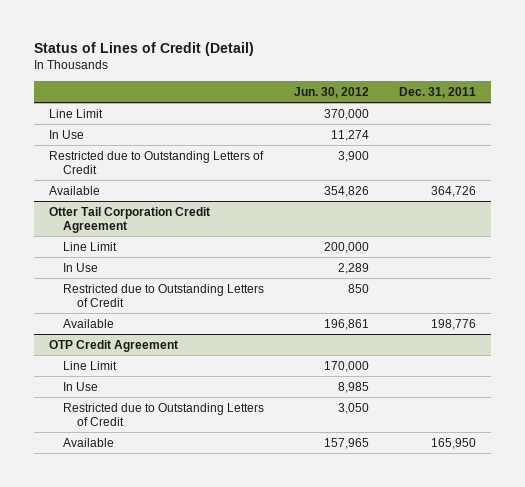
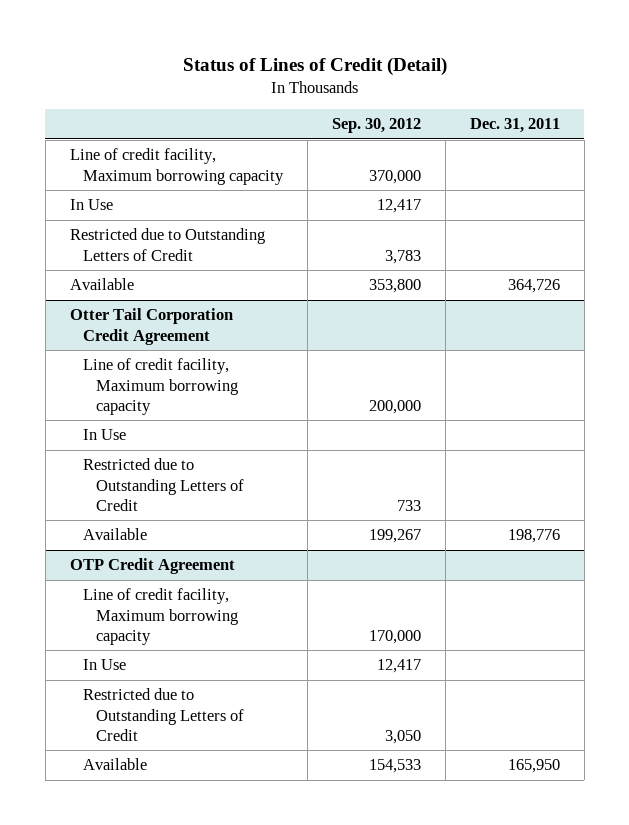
[294,87,370,99] Jun. 30, 2012 -> none
none -> [331,118,421,134] Sep. 30, 2012
[48,108,103,118] Line Limit -> [69,148,284,185] Line of credit facility, Maximum borrowing capacity
[62,241,117,251] Line Limit -> [82,358,238,415] Line of credit facility, Maximum borrowing capacity
[62,360,117,370] Line Limit -> [82,588,238,645] Line of credit facility, Maximum borrowing capacity

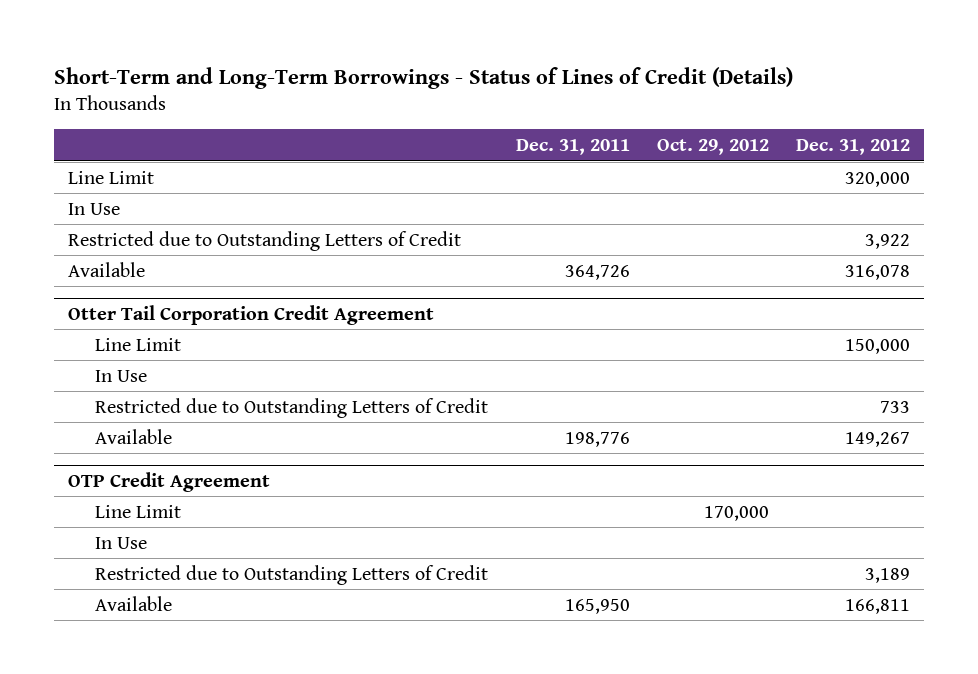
[182,56,447,76] Status of Lines of Credit (Detail) -> [54,67,794,90] Short-Term and Long-Term Borrowings - Status of Lines of Credit (Details)
[331,118,421,134] Sep. 30, 2012 -> none
none -> [656,139,769,156] Oct. 29, 2012
none -> [795,139,910,156] Dec. 31, 2012
[69,148,284,185] Line of credit facility, Maximum borrowing capacity -> [67,170,154,184] Line Limit
[82,358,238,415] Line of credit facility, Maximum borrowing capacity -> [95,337,182,351] Line Limit
[82,588,238,645] Line of credit facility, Maximum borrowing capacity -> [95,504,182,518] Line Limit

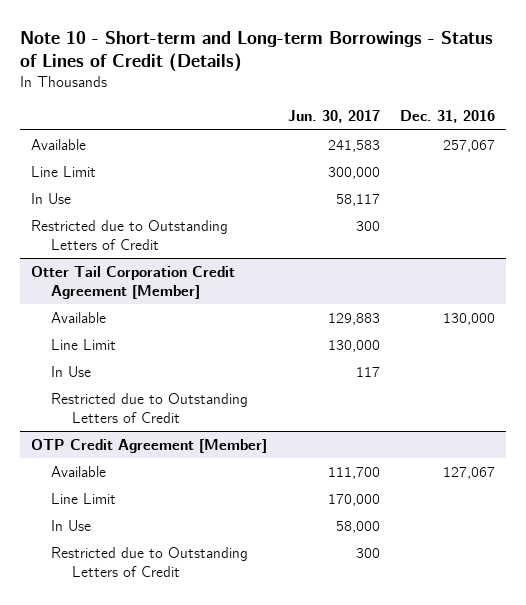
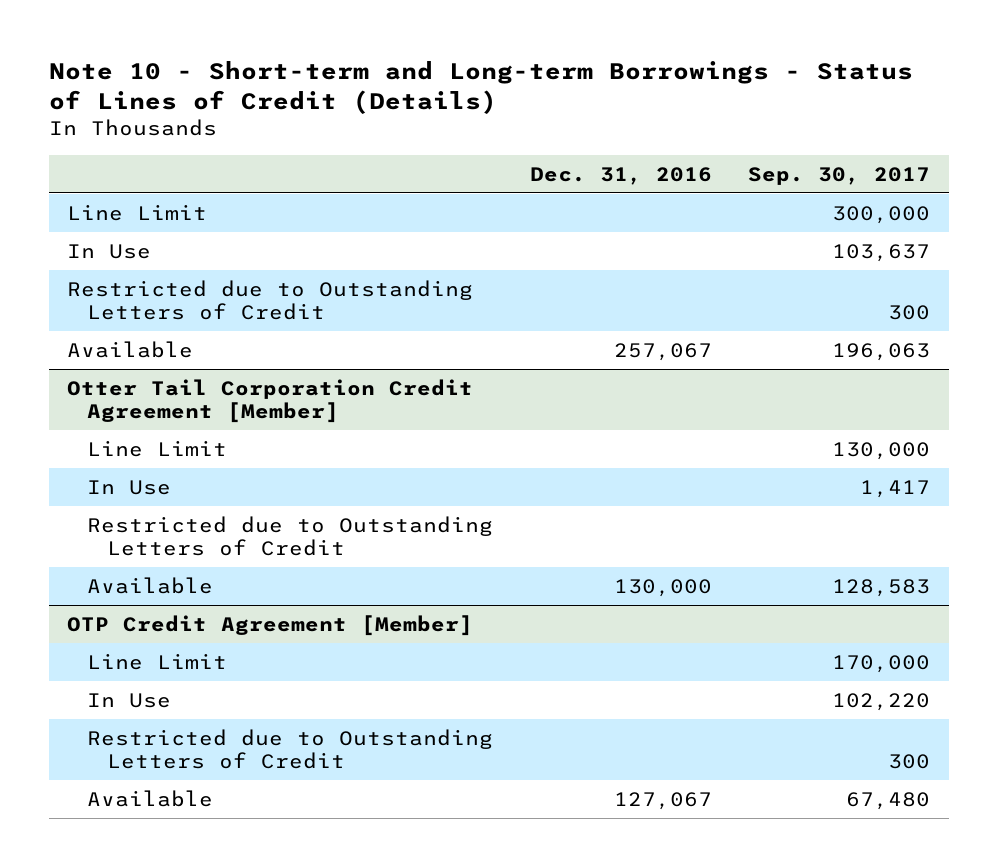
[287,110,380,124] Jun. 30, 2017 -> none
none -> [748,166,931,185] Sep. 30, 2017
[30,138,86,150] Available -> [66,340,193,358] Available
[51,311,107,323] Available -> [87,576,214,594] Available
[51,465,107,477] Available -> [87,789,214,807] Available

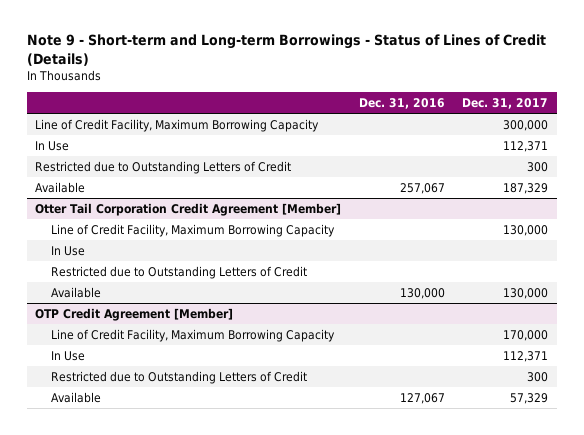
[48,60,913,115] Note 10 - Short-term and Long-term Borrowings - Status of Lines of Credit (Details) -> [26,34,546,66] Note 9 - Short-term and Long-term Borrowings - Status of Lines of Credit (Details)
[748,166,931,185] Sep. 30, 2017 -> none
none -> [462,97,549,109] Dec. 31, 2017
[66,203,207,221] Line Limit -> [35,119,320,133] Line of Credit Facility, Maximum Borrowing Capacity
[87,439,228,457] Line Limit -> [50,224,335,238] Line of Credit Facility, Maximum Borrowing Capacity
[87,652,228,670] Line Limit -> [50,329,335,343] Line of Credit Facility, Maximum Borrowing Capacity

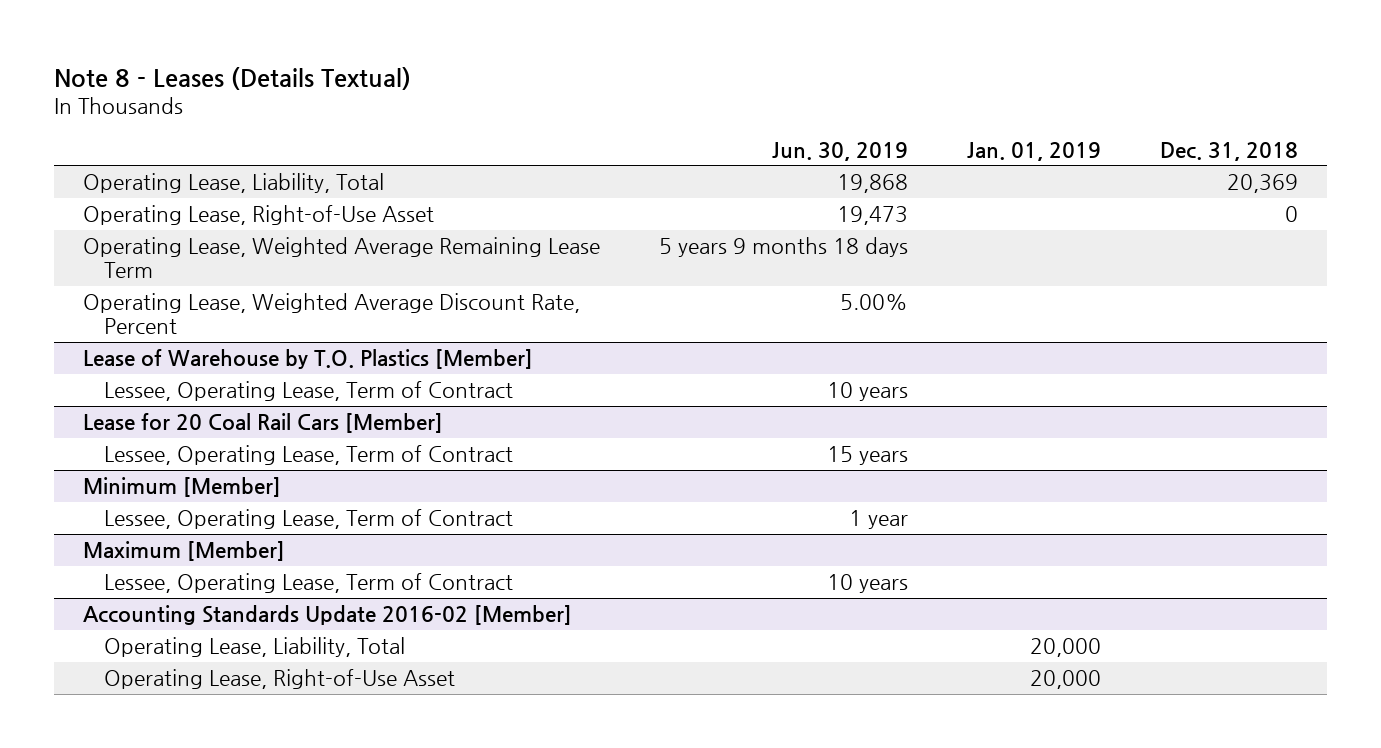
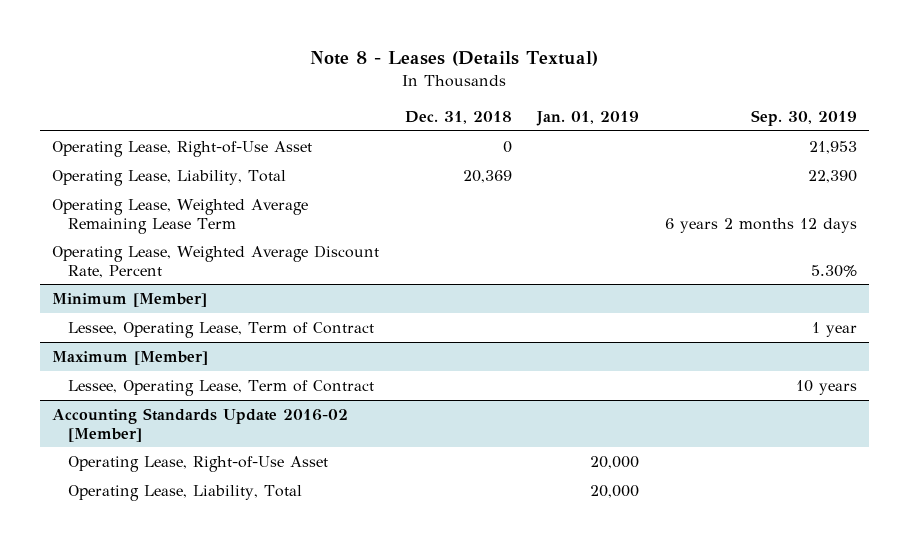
[772,141,909,161] Jun. 30, 2019 -> none
none -> [750,109,857,126] Sep. 30, 2019
[83,173,385,194] Operating Lease, Liability, Total -> [52,169,287,186] Operating Lease, Liability, Total
[83,349,534,370] Lease of Warehouse by T.O. Plastics [Member] -> none
[103,381,513,402] Lessee, Operating Lease, Term of Contract -> none
[83,413,444,434] Lease for 20 Coal Rail Cars [Member] -> none
[103,445,513,466] Lessee, Operating Lease, Term of Contract -> none
[103,637,405,658] Operating Lease, Liability, Total -> [67,484,302,501] Operating Lease, Liability, Total

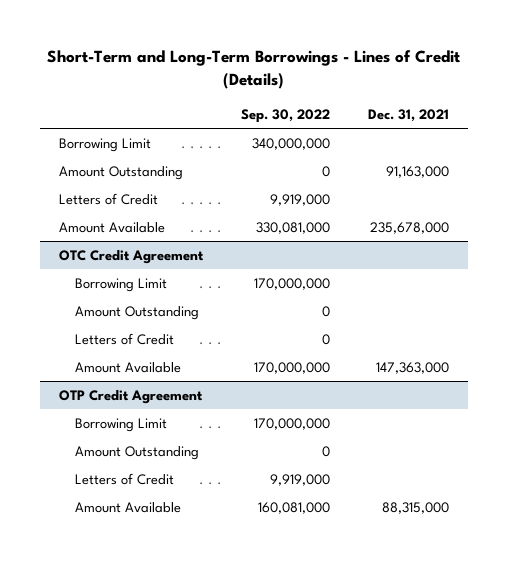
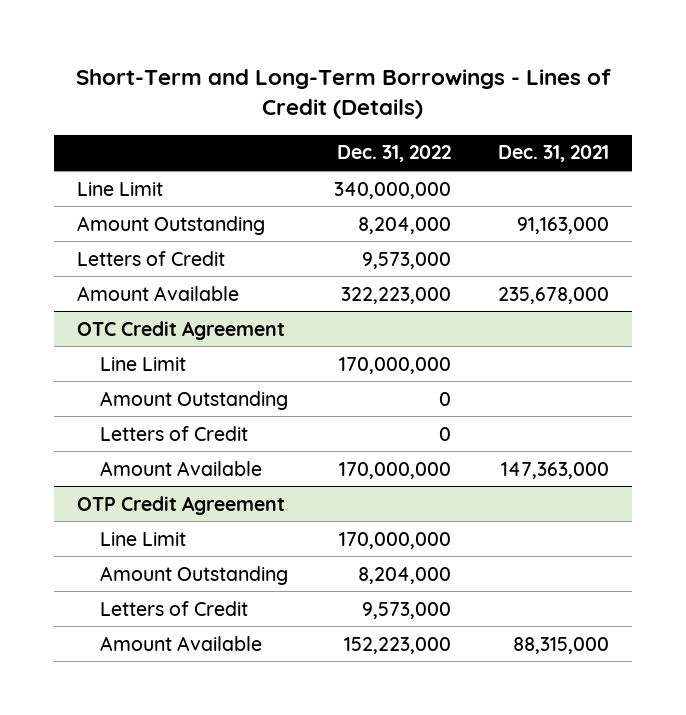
[240,108,330,123] Sep. 30, 2022 -> none
none -> [337,145,452,163] Dec. 31, 2022
[58,137,151,152] Borrowing Limit -> [77,181,164,196] Line Limit
[75,277,168,292] Borrowing Limit -> [99,356,186,371] Line Limit
[75,417,168,432] Borrowing Limit -> [99,531,186,546] Line Limit

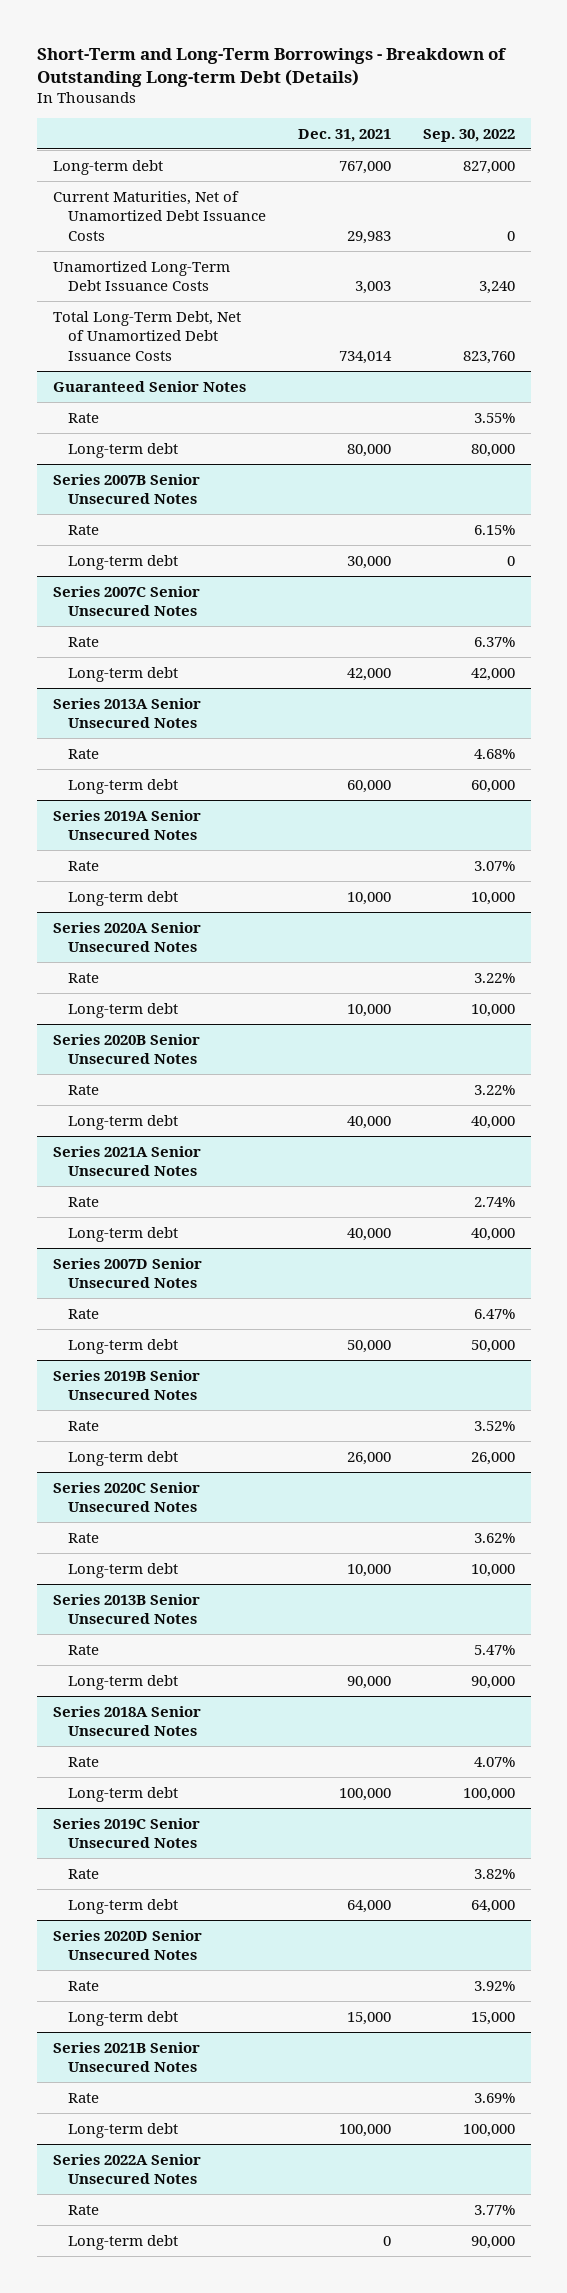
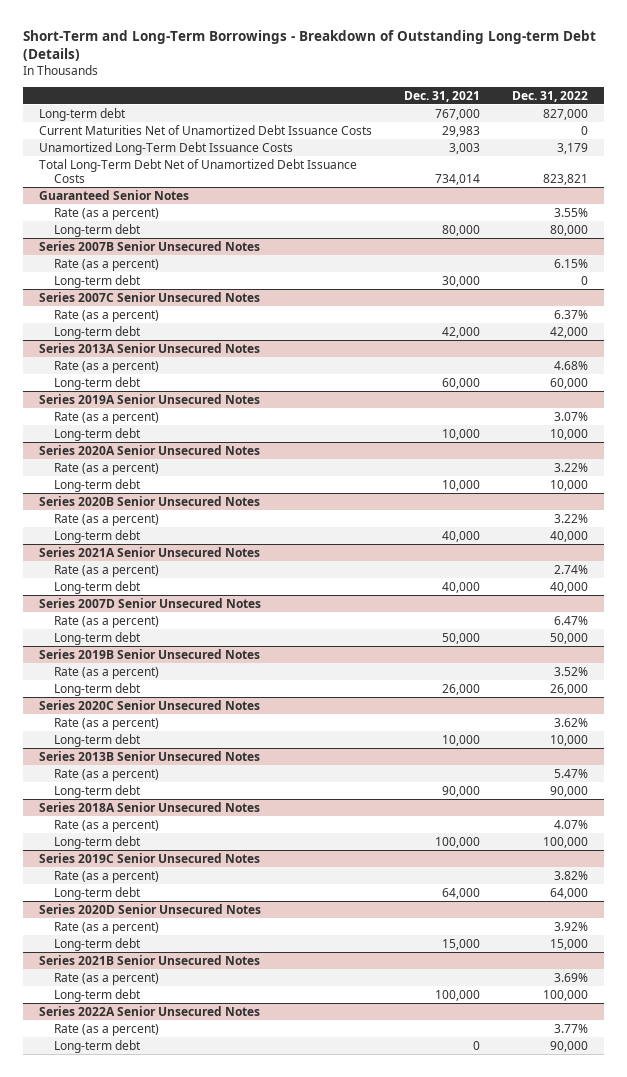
[422,128,515,142] Sep. 30, 2022 -> none
none -> [512,90,589,102] Dec. 31, 2022
[52,190,266,241] Current Maturities, Net of Unamortized Debt Issuance Costs -> [38,124,372,135] Current Maturities Net of Unamortized Debt Issuance Costs
[52,310,241,361] Total Long-Term Debt, Net of Unamortized Debt Issuance Costs -> [38,158,357,183] Total Long-Term Debt Net of Unamortized Debt Issuance Costs
[67,412,99,423] Rate -> [53,207,159,220] Rate (as a percent)
[67,524,99,535] Rate -> [53,258,159,271] Rate (as a percent)
[67,636,99,647] Rate -> [53,309,159,322] Rate (as a percent)
[67,748,99,759] Rate -> [53,360,159,373] Rate (as a percent)
[67,860,99,871] Rate -> [53,411,159,424] Rate (as a percent)
[67,972,99,983] Rate -> [53,462,159,475] Rate (as a percent)
[67,1084,99,1095] Rate -> [53,513,159,526] Rate (as a percent)
[67,1196,99,1207] Rate -> [53,564,159,577] Rate (as a percent)
[67,1308,99,1319] Rate -> [53,615,159,628] Rate (as a percent)
[67,1420,99,1431] Rate -> [53,666,159,679] Rate (as a percent)
[67,1532,99,1543] Rate -> [53,717,159,730] Rate (as a percent)
[67,1644,99,1655] Rate -> [53,768,159,781] Rate (as a percent)
[67,1756,99,1767] Rate -> [53,819,159,832] Rate (as a percent)
[67,1868,99,1879] Rate -> [53,870,159,883] Rate (as a percent)
[67,1980,99,1991] Rate -> [53,921,159,934] Rate (as a percent)
[67,2092,99,2103] Rate -> [53,972,159,985] Rate (as a percent)
[67,2204,99,2215] Rate -> [53,1023,159,1036] Rate (as a percent)

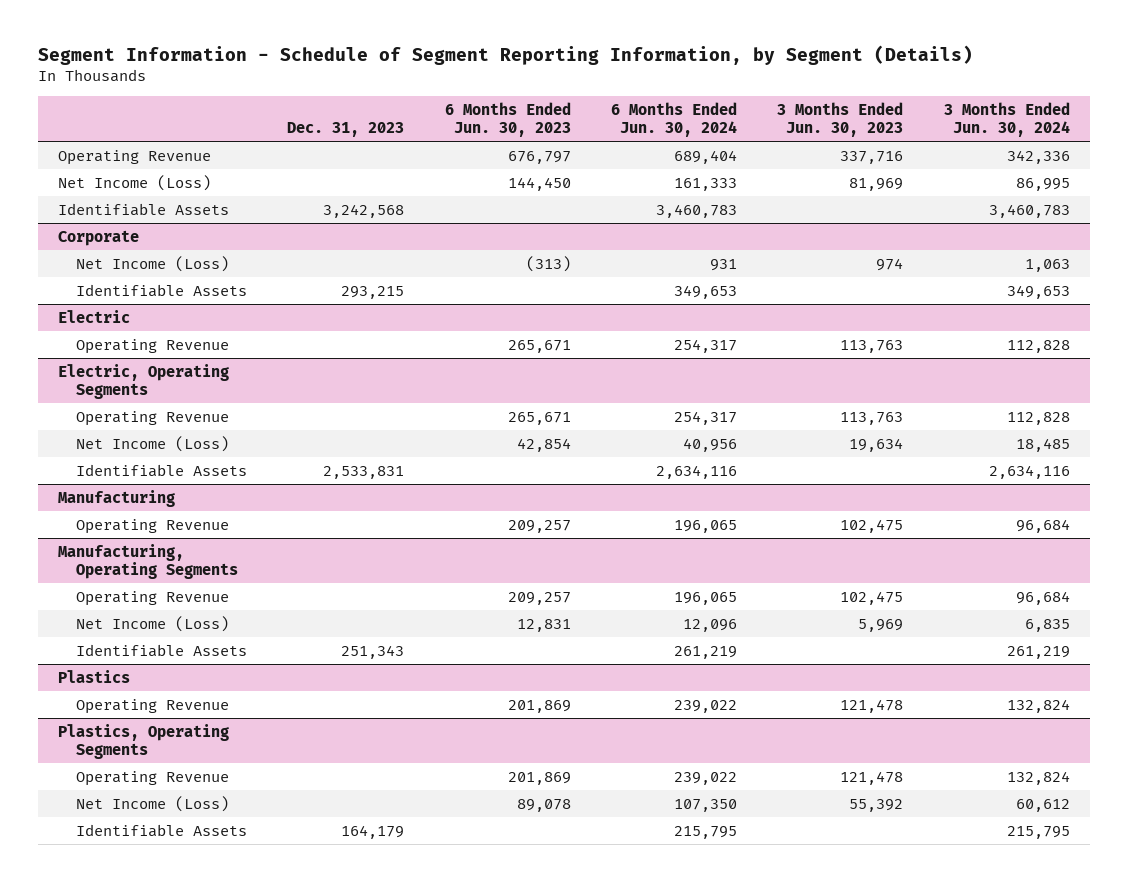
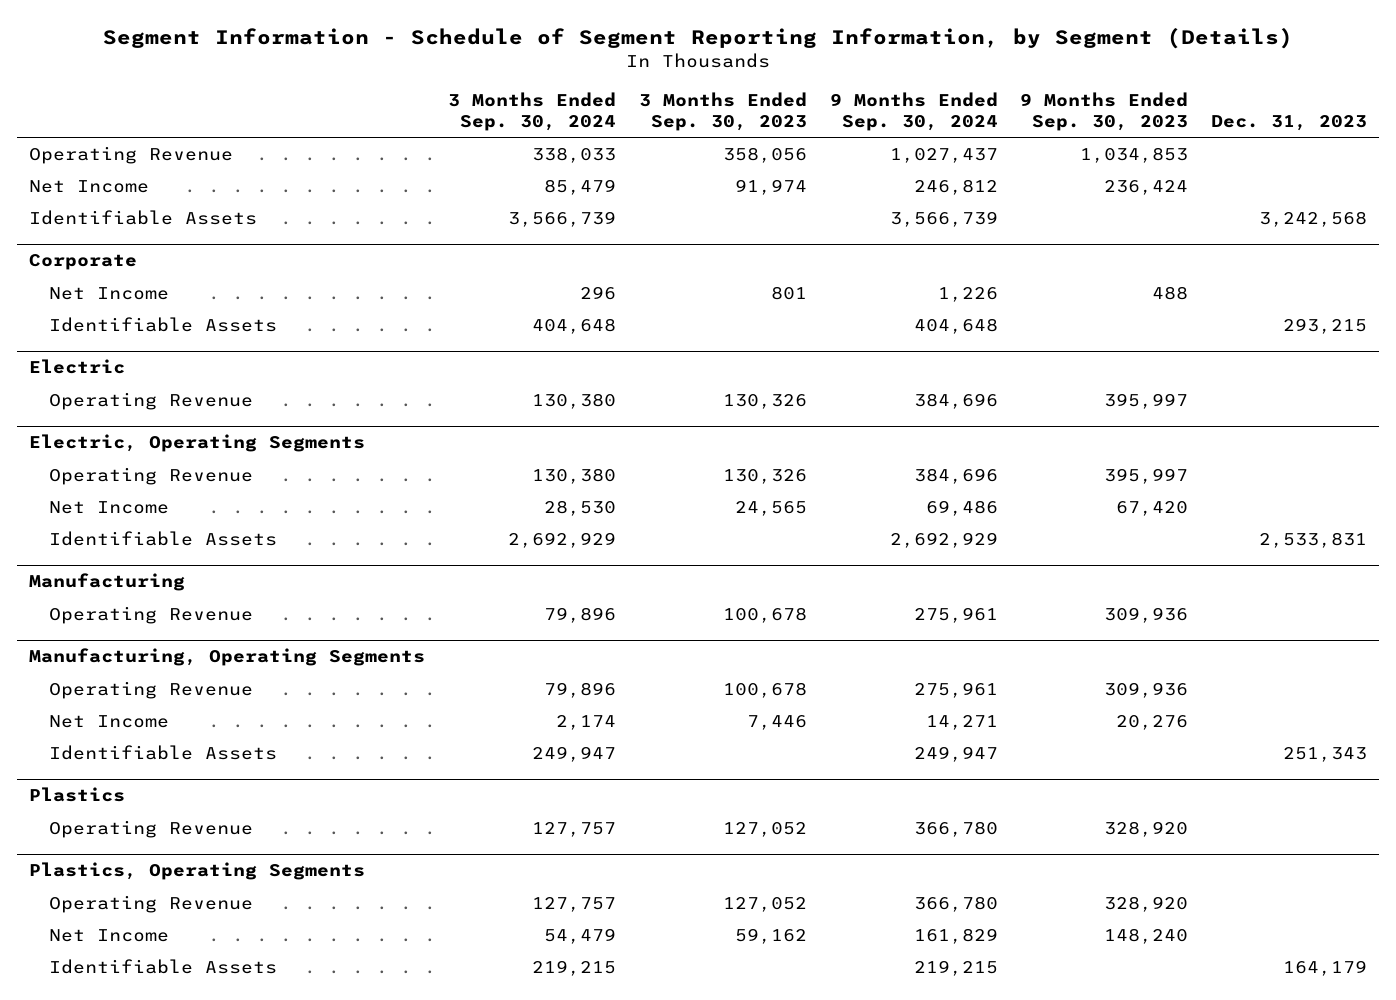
[444,102,571,138] 6 Months Ended Jun. 30, 2023 -> none
[610,102,737,138] 6 Months Ended Jun. 30, 2024 -> none
[777,102,904,138] 3 Months Ended Jun. 30, 2023 -> none
[943,102,1070,138] 3 Months Ended Jun. 30, 2024 -> none
none -> [447,92,616,132] 3 Months Ended Sep. 30, 2024
none -> [638,92,807,132] 3 Months Ended Sep. 30, 2023
none -> [829,92,998,132] 9 Months Ended Sep. 30, 2024
none -> [1020,92,1189,132] 9 Months Ended Sep. 30, 2023
[57,174,211,191] Net Income (Loss) -> [28,180,149,194] Net Income
[75,255,229,272] Net Income (Loss) -> [49,287,170,301] Net Income
[75,435,229,452] Net Income (Loss) -> [49,501,170,515] Net Income
[75,615,229,632] Net Income (Loss) -> [49,715,170,729] Net Income
[75,795,229,812] Net Income (Loss) -> [49,929,170,943] Net Income

